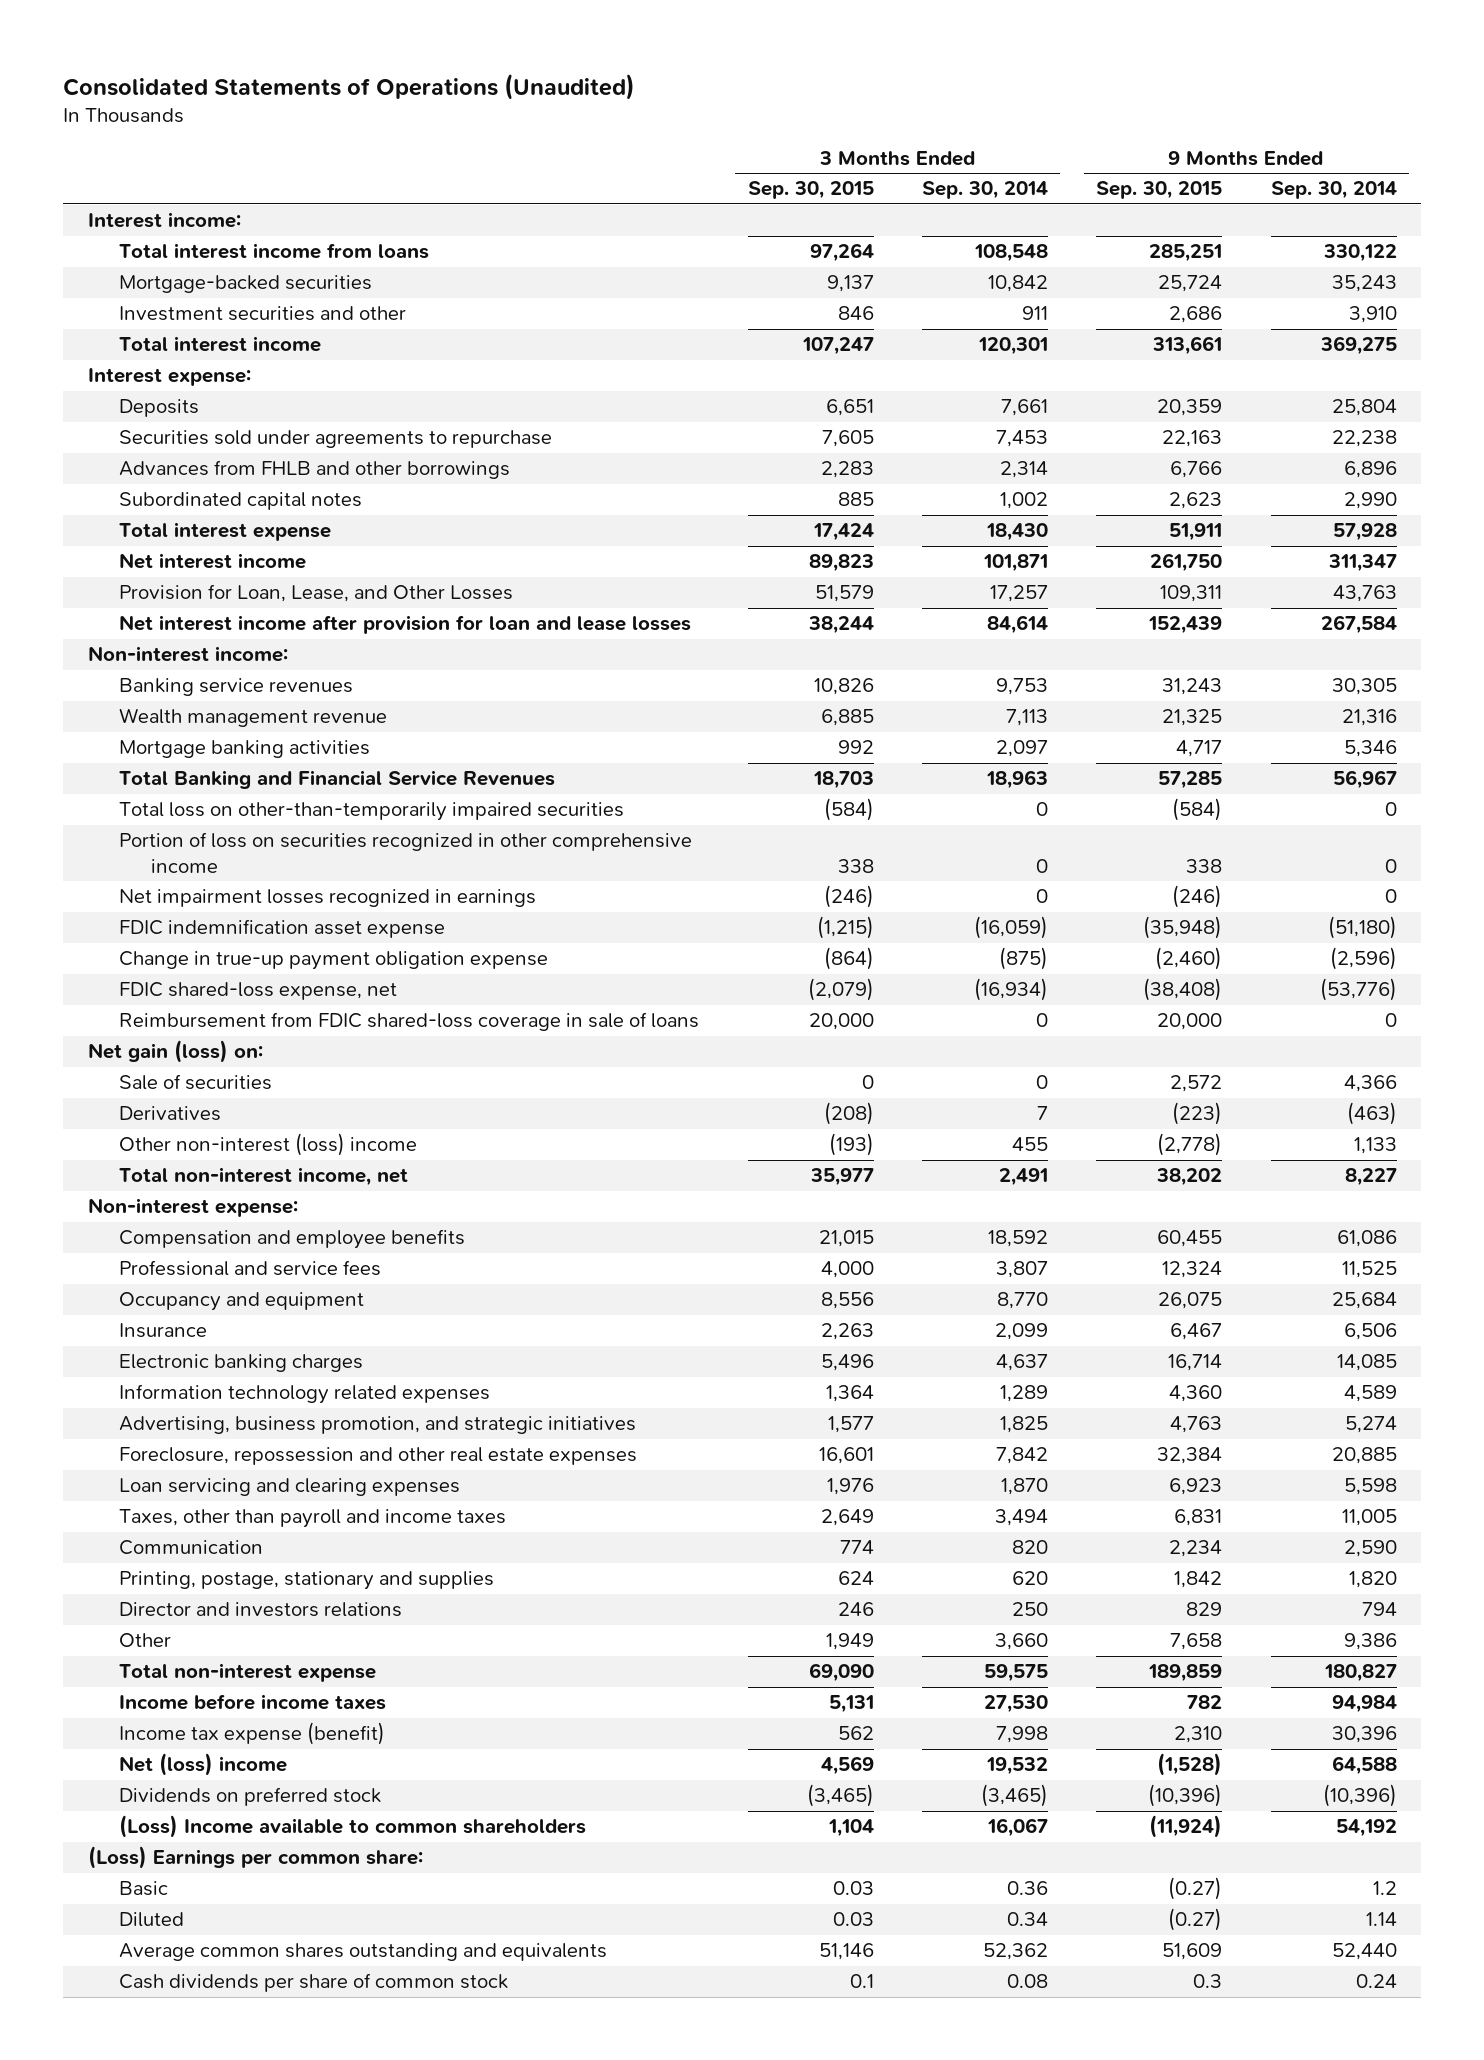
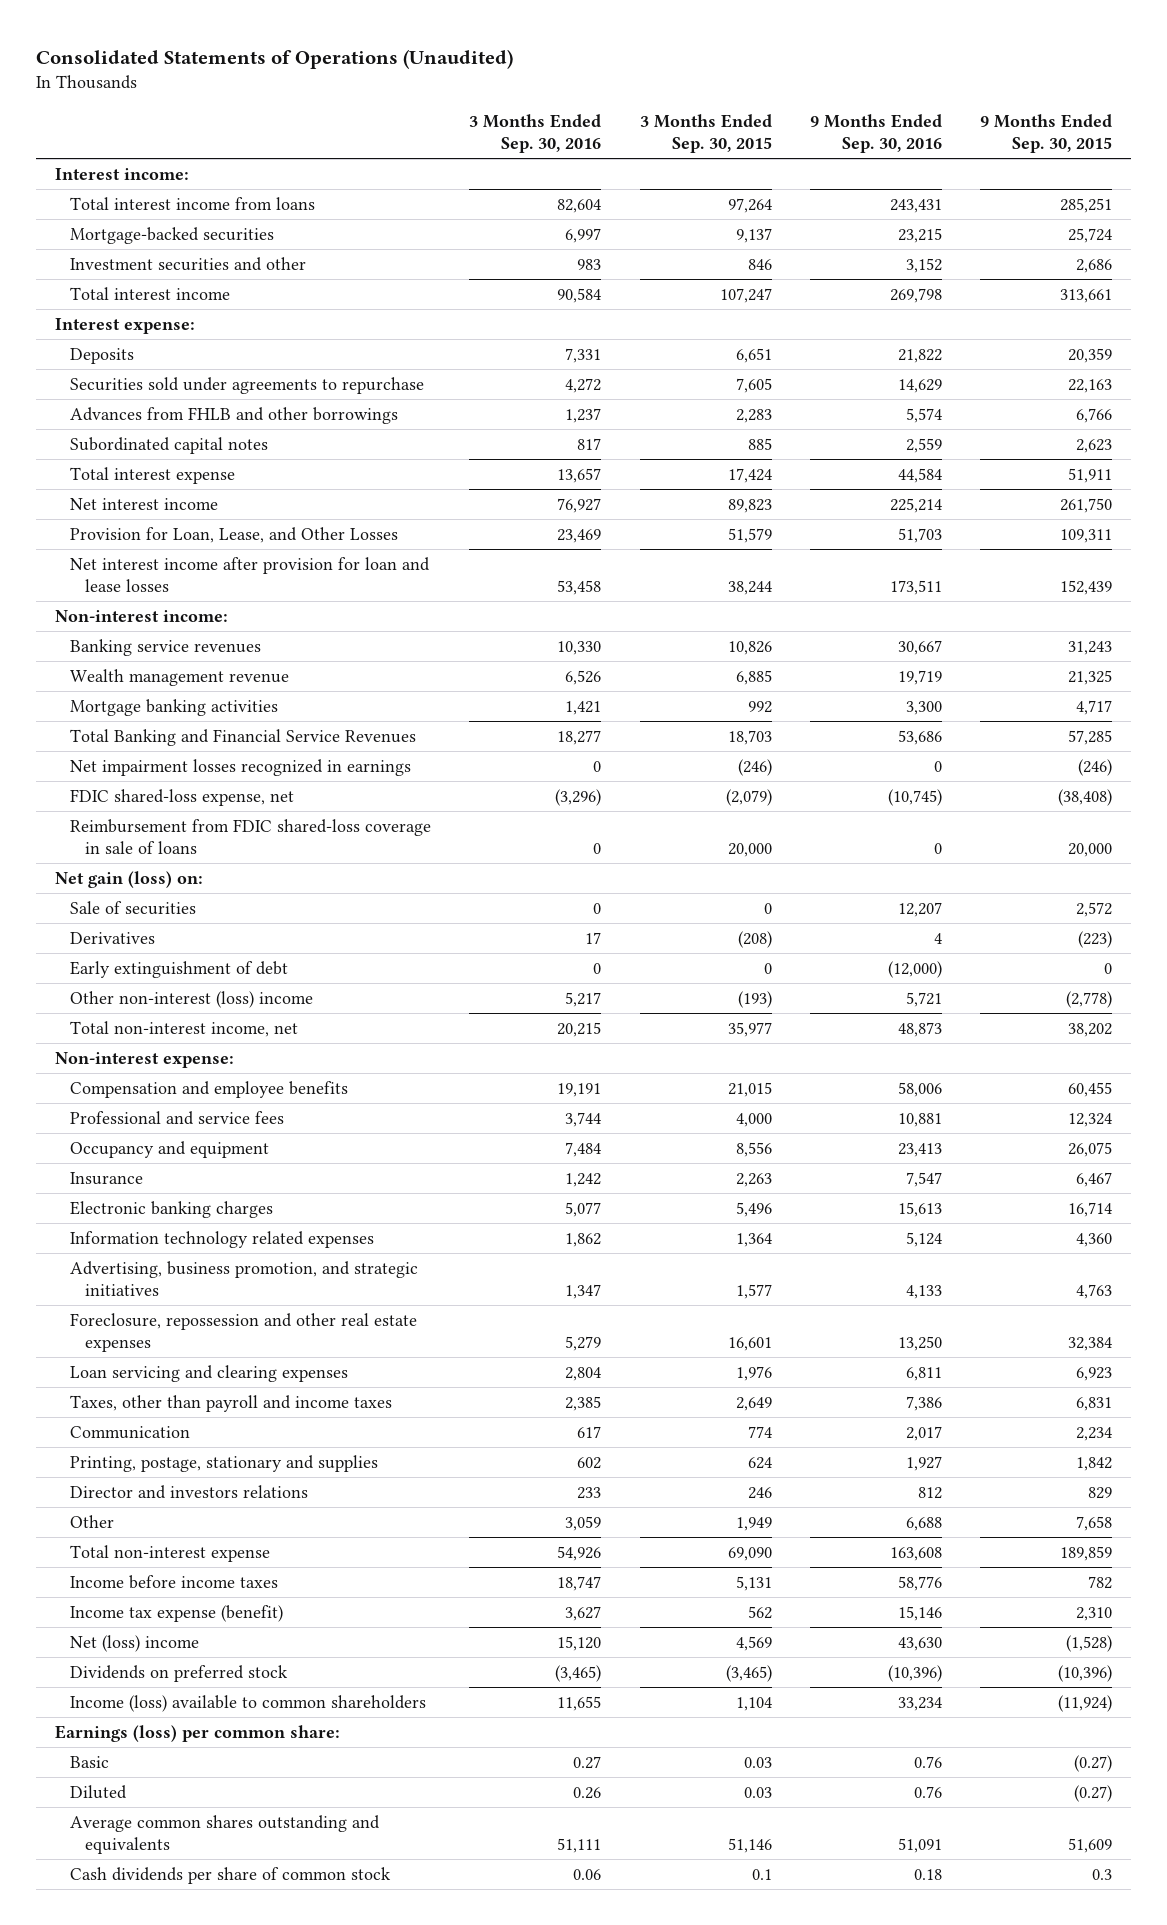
[921,181,1048,200] Sep. 30, 2014 -> none
[1270,181,1397,200] Sep. 30, 2014 -> none
none -> [469,113,602,154] 3 Months Ended Sep. 30, 2016
none -> [809,113,942,154] 9 Months Ended Sep. 30, 2016
[119,802,625,822] Total loss on other-than-temporarily impaired securities -> none
[119,832,693,873] Portion of loss on securities recognized in other comprehensive income -> none
[119,919,446,939] FDIC indemnification asset expense -> none
[119,951,549,971] Change in true-up payment obligation expense -> none
none -> [69,960,288,978] Early extinguishment of debt
[119,1815,587,1839] (Loss) Income available to common shareholders -> [69,1694,426,1712] Income (loss) available to common shareholders
[87,1846,423,1870] (Loss) Earnings per common share: -> [54,1724,340,1742] Earnings (loss) per common share:

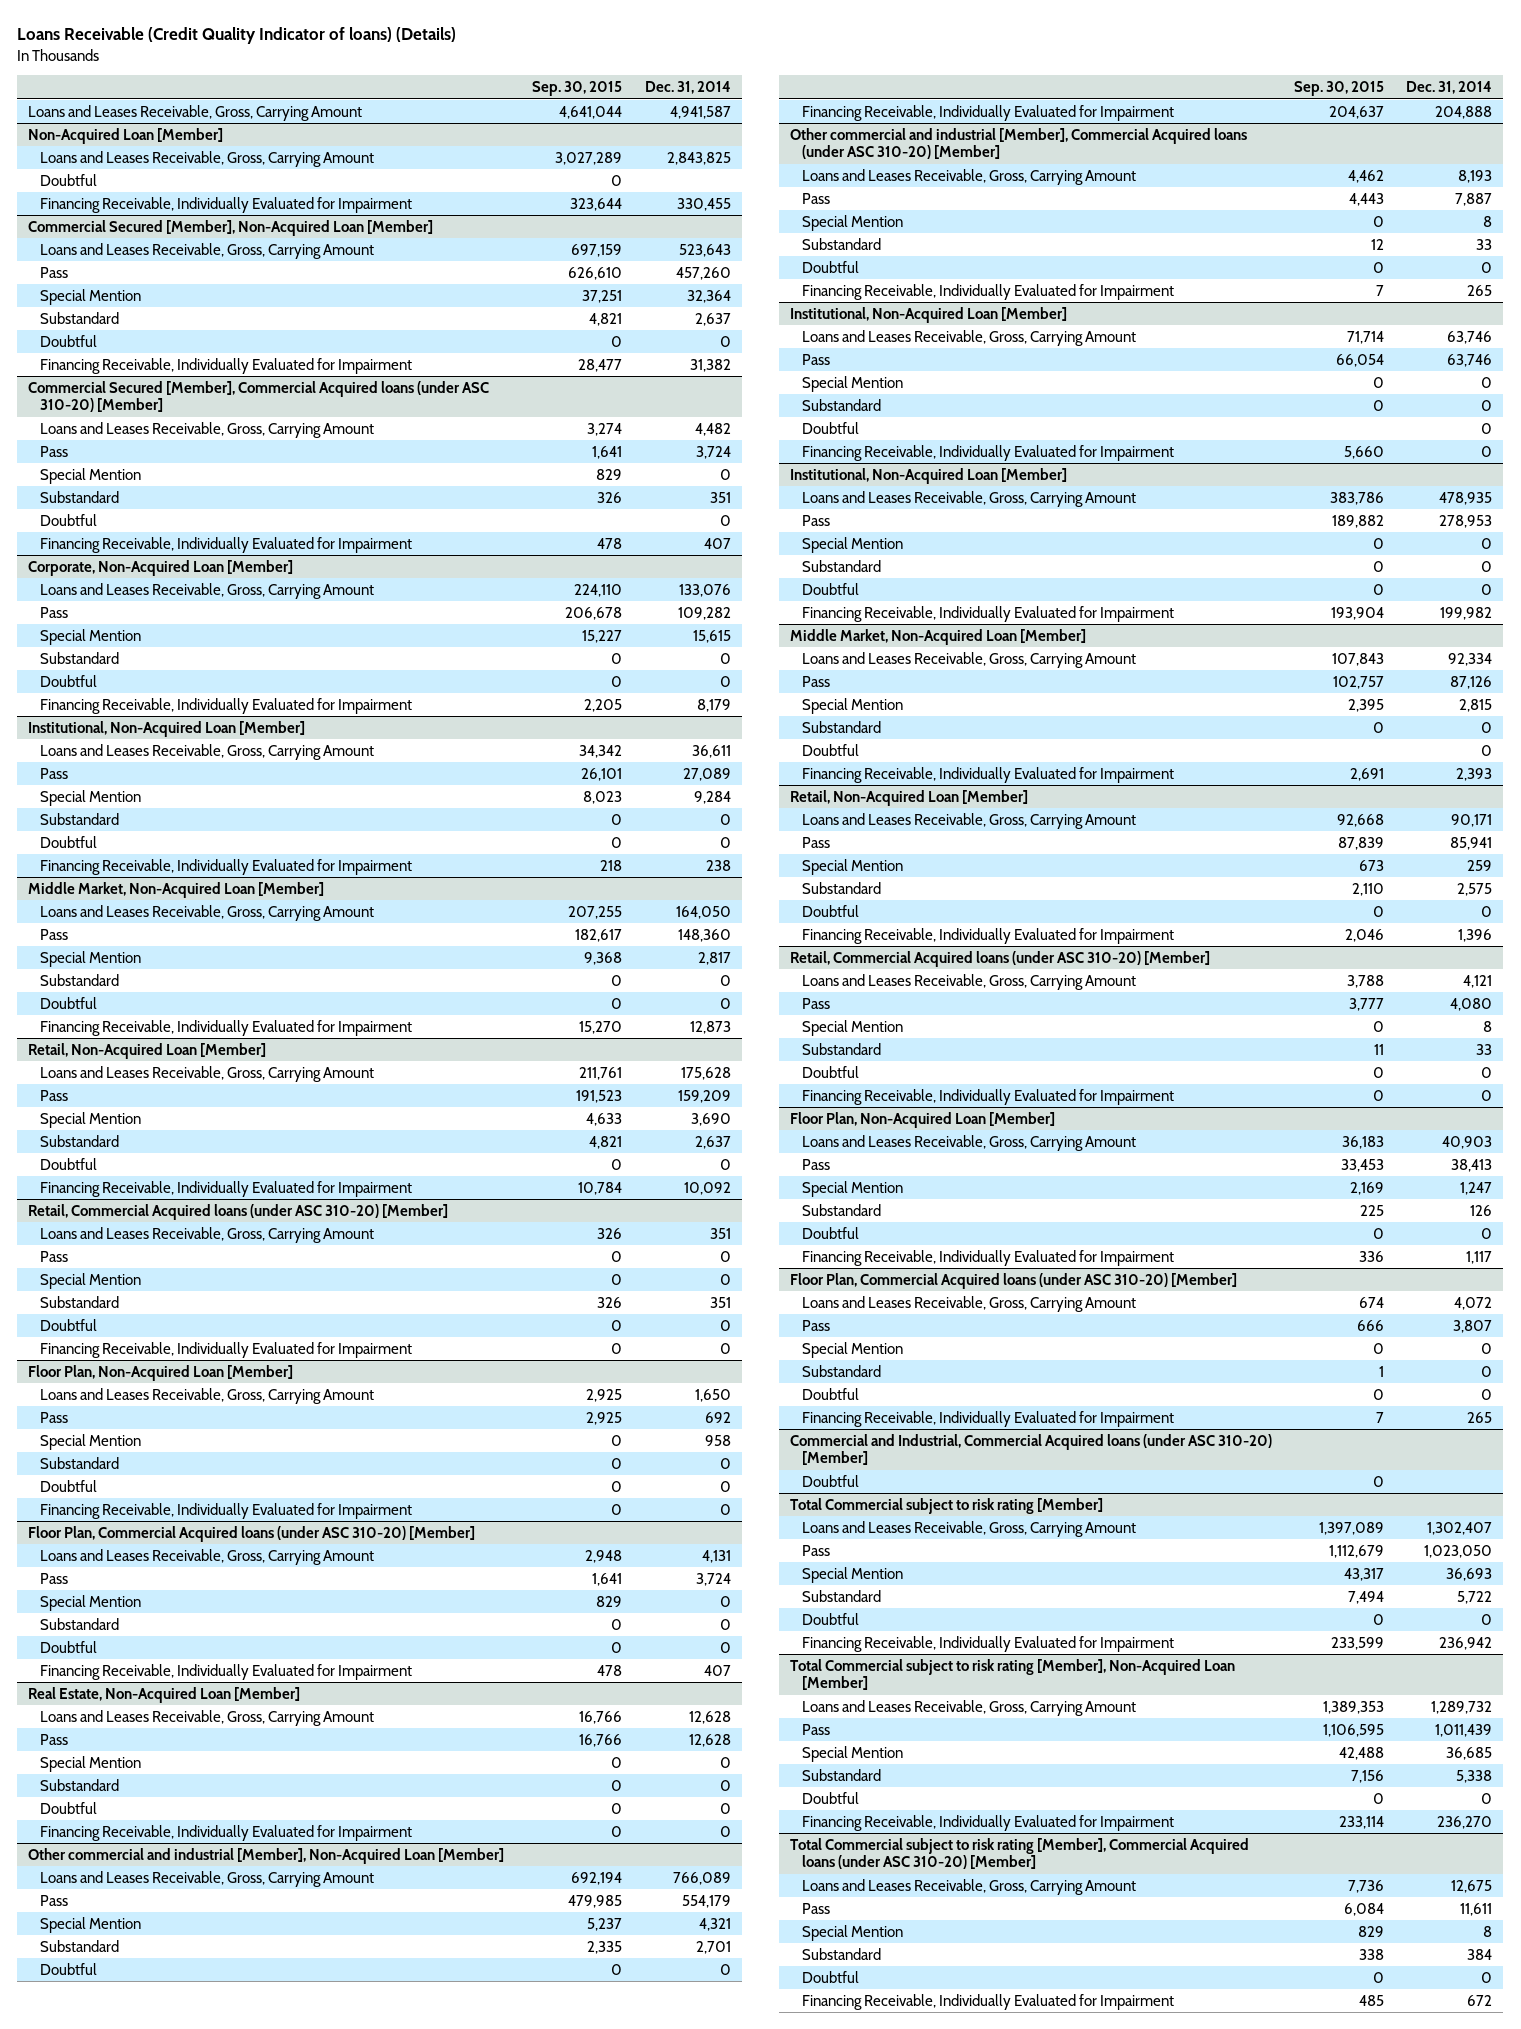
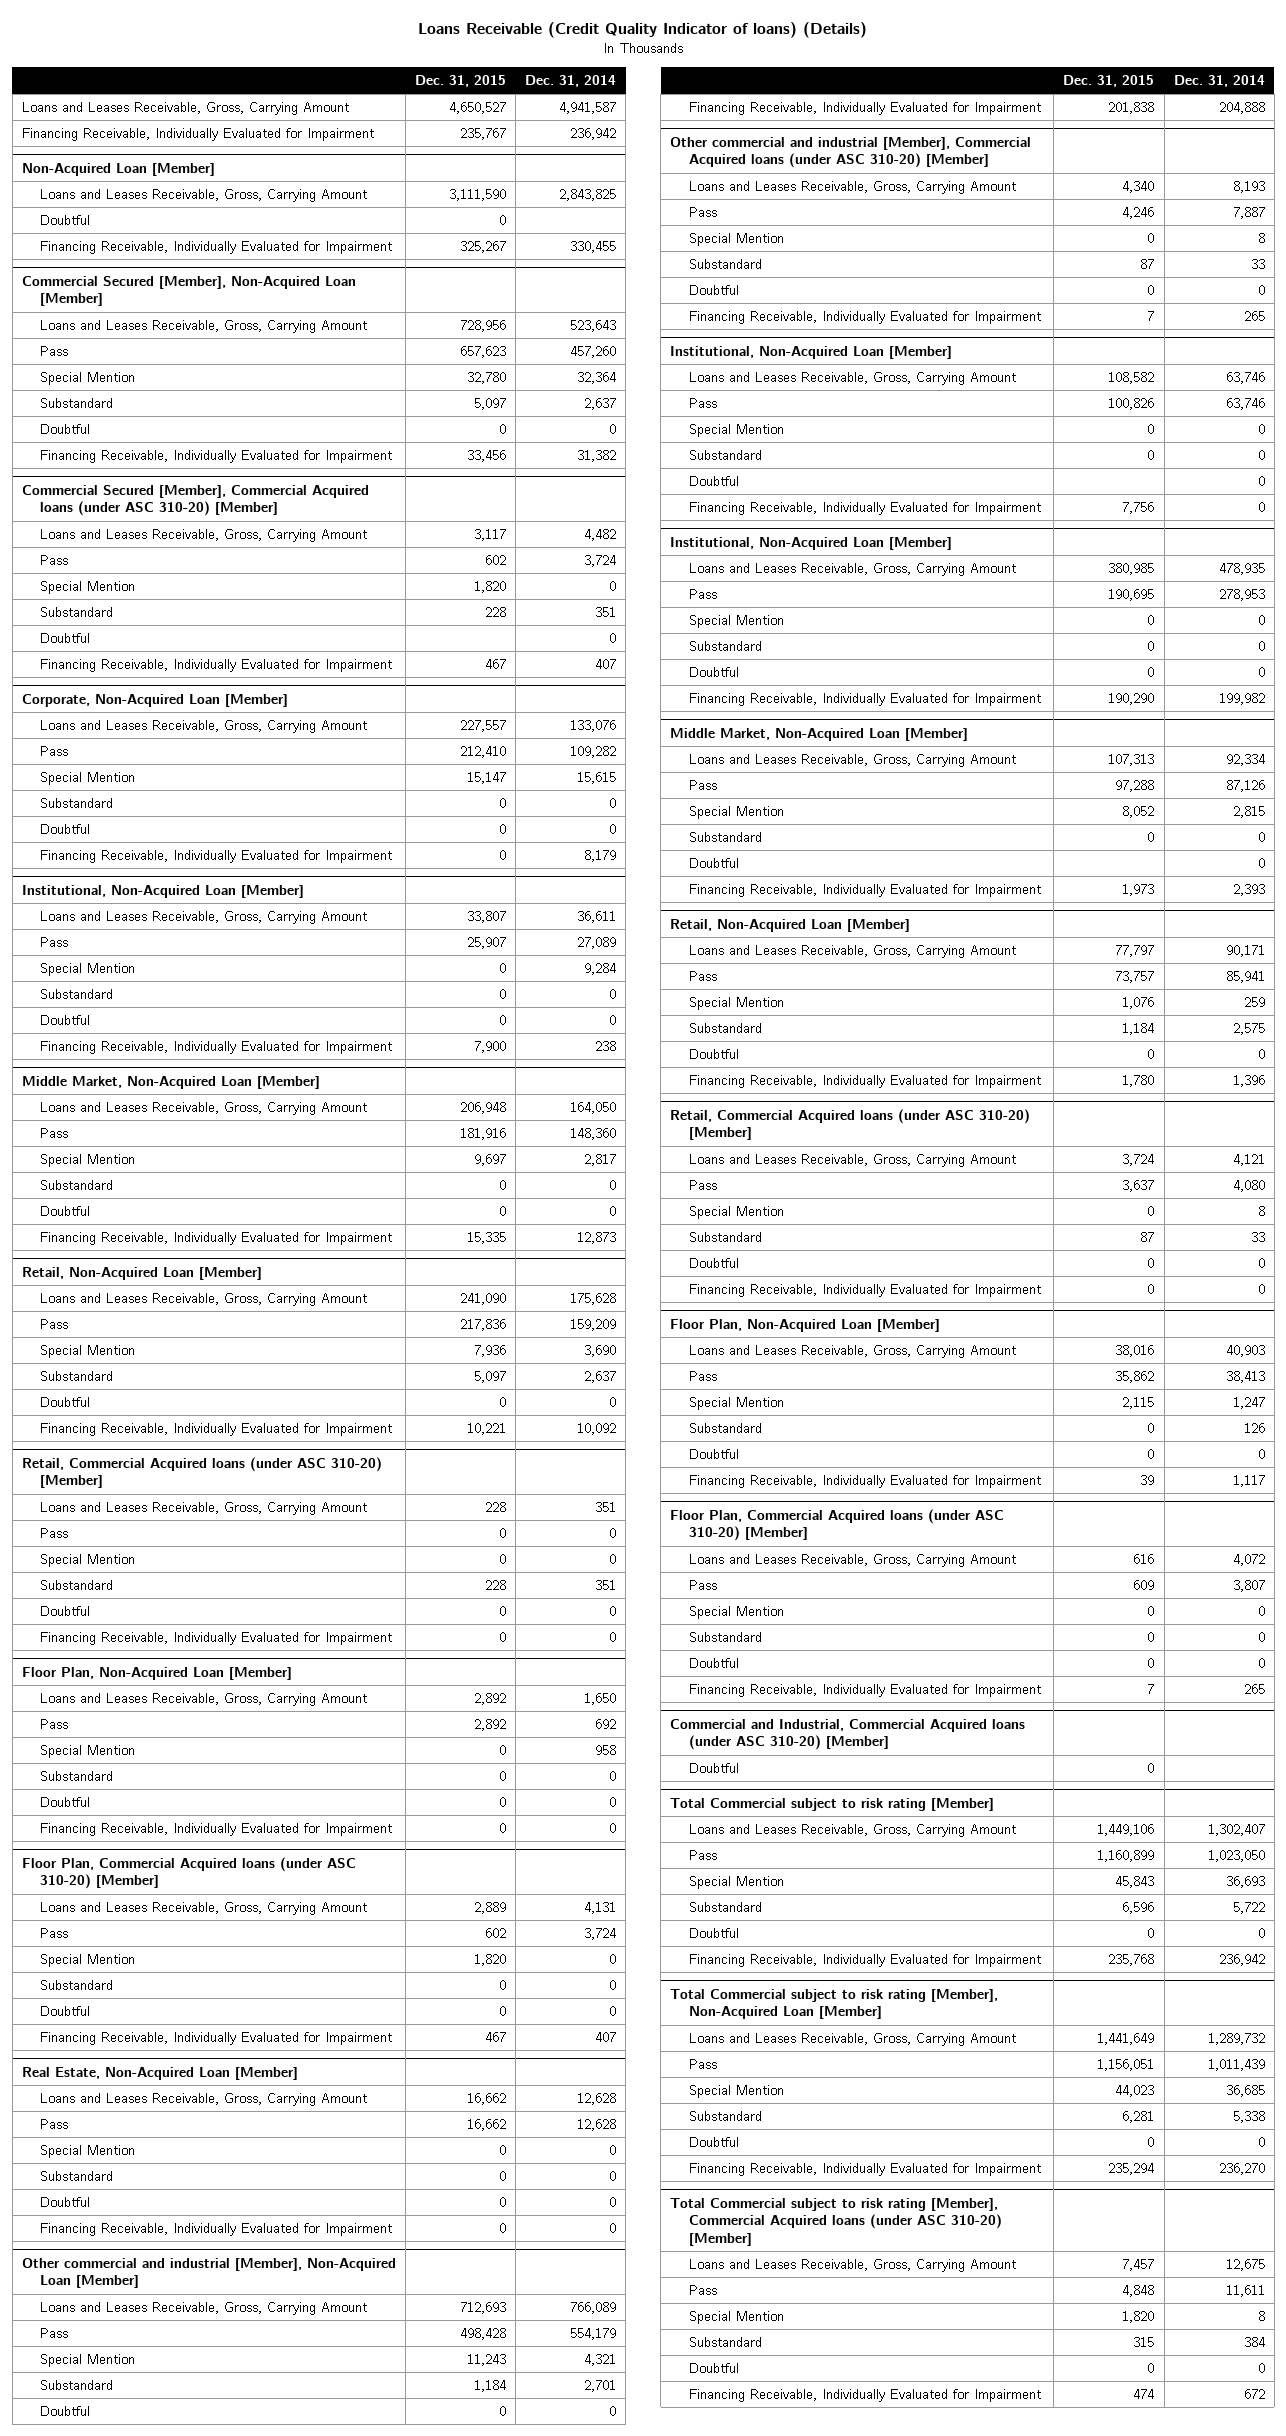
[532,81,623,97] Sep. 30, 2015 -> none
none -> [414,74,506,87] Dec. 31, 2015
none -> [21,127,374,141] Financing Receivable, Individually Evaluated for Impairment

